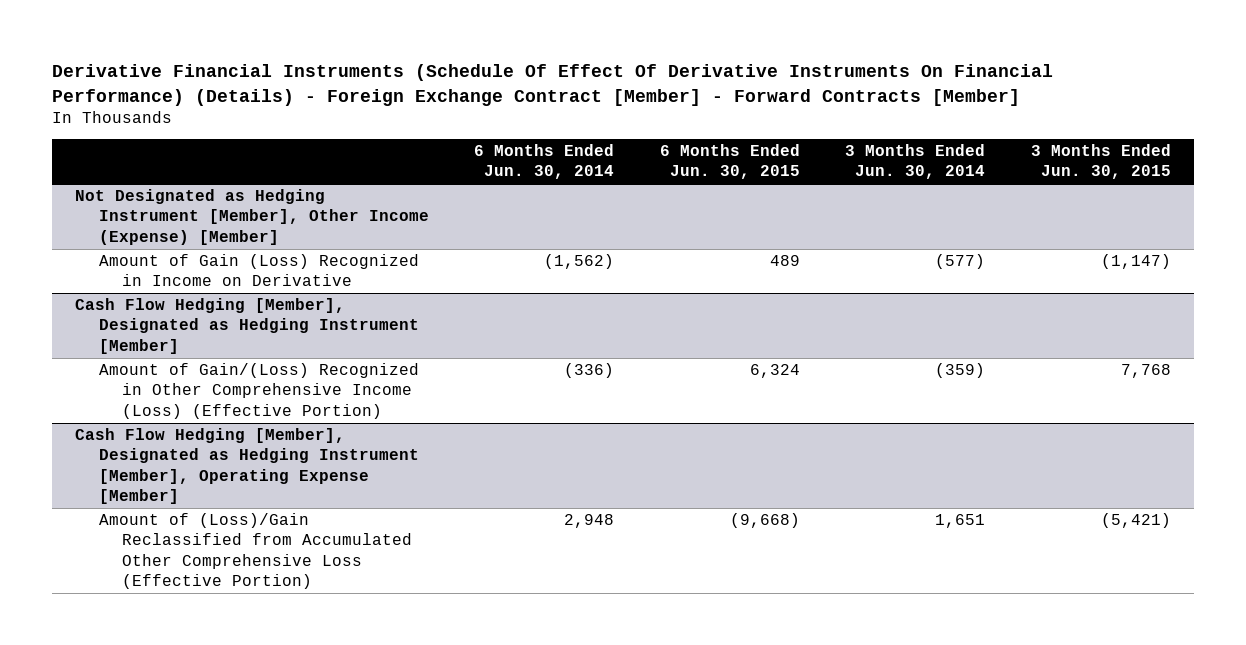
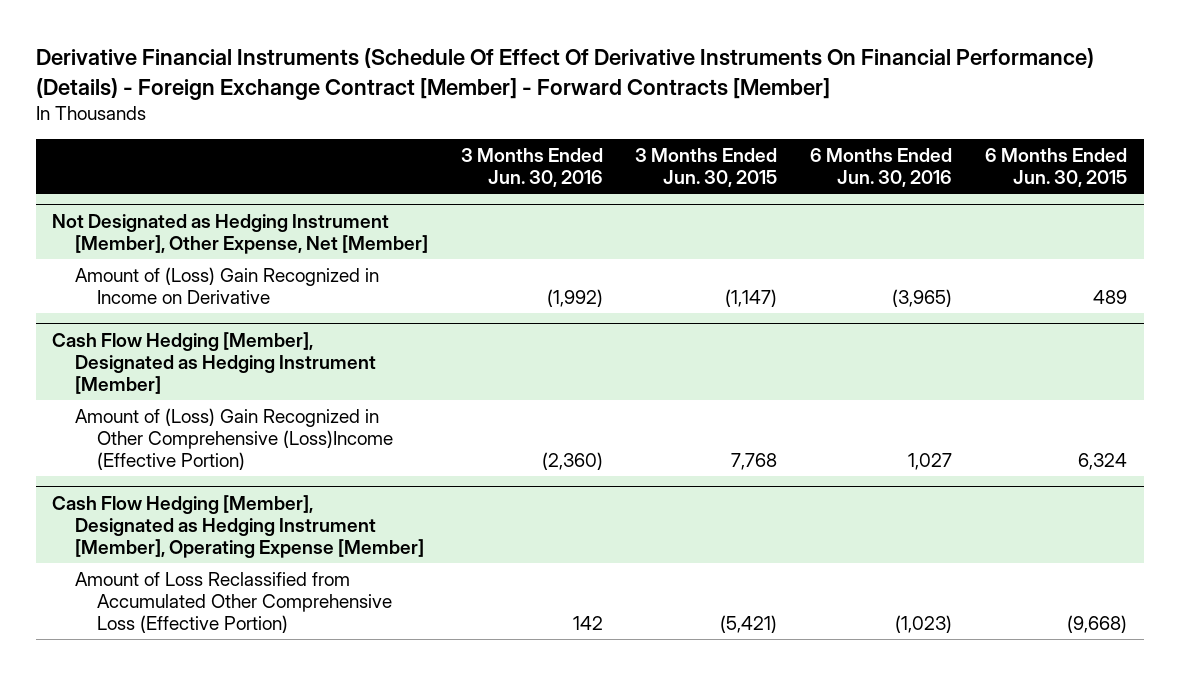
[474,143,615,180] 6 Months Ended Jun. 30, 2014 -> none
[845,143,986,180] 3 Months Ended Jun. 30, 2014 -> none
none -> [460,148,603,188] 3 Months Ended Jun. 30, 2016
none -> [810,148,953,188] 6 Months Ended Jun. 30, 2016
[75,189,429,245] Not Designated as Hedging Instrument [Member], Other Income (Expense) [Member] -> [52,213,428,254] Not Designated as Hedging Instrument [Member], Other Expense, Net [Member]
[98,254,419,287] Amount of Gain (Loss) Recognized in Income on Derivative -> [74,267,379,304] Amount of (Loss) Gain Recognized in Income on Derivative
[98,363,419,419] Amount of Gain/(Loss) Recognized in Other Comprehensive Income (Loss) (Effective Portion) -> [74,408,394,470] Amount of (Loss) Gain Recognized in Other Comprehensive (Loss)Income (Effective Portion)
[98,513,413,589] Amount of (Loss)/Gain Reclassified from Accumulated Other Comprehensive Loss (Effective Portion) -> [74,572,393,633] Amount of Loss Reclassified from Accumulated Other Comprehensive Loss (Effective Portion)

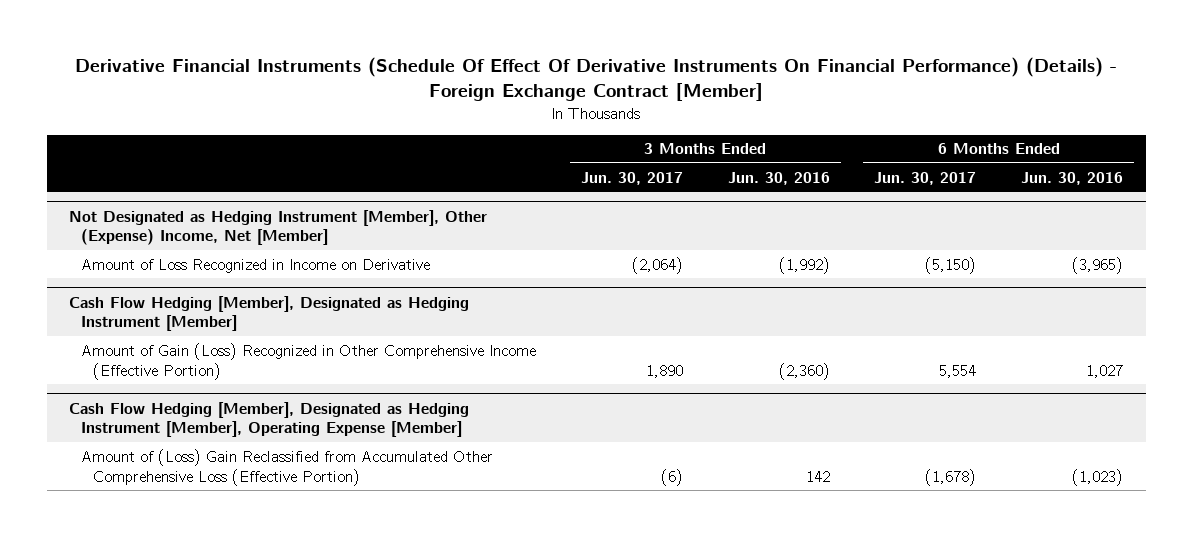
[35,48,1094,100] Derivative Financial Instruments (Schedule Of Effect Of Derivative Instruments On Financial Performance) (Details) - Foreign Exchange Contract [Member] - Forward Contracts [Member] -> [75,56,1118,101] Derivative Financial Instruments (Schedule Of Effect Of Derivative Instruments On Financial Performance) (Details) - Foreign Exchange Contract [Member]
[635,148,778,188] 3 Months Ended Jun. 30, 2015 -> none
[985,148,1128,188] 6 Months Ended Jun. 30, 2015 -> none
none -> [580,171,683,185] Jun. 30, 2017
none -> [874,171,977,185] Jun. 30, 2017
[52,213,428,254] Not Designated as Hedging Instrument [Member], Other Expense, Net [Member] -> [68,209,487,246] Not Designated as Hedging Instrument [Member], Other (Expense) Income, Net [Member]
[74,267,379,304] Amount of (Loss) Gain Recognized in Income on Derivative -> [80,258,430,273] Amount of Loss Recognized in Income on Derivative
[74,408,394,470] Amount of (Loss) Gain Recognized in Other Comprehensive (Loss)Income (Effective Portion) -> [80,342,536,380] Amount of Gain (Loss) Recognized in Other Comprehensive Income (Effective Portion)
[74,572,393,633] Amount of Loss Reclassified from Accumulated Other Comprehensive Loss (Effective Portion) -> [80,448,493,486] Amount of (Loss) Gain Reclassified from Accumulated Other Comprehensive Loss (Effective Portion)

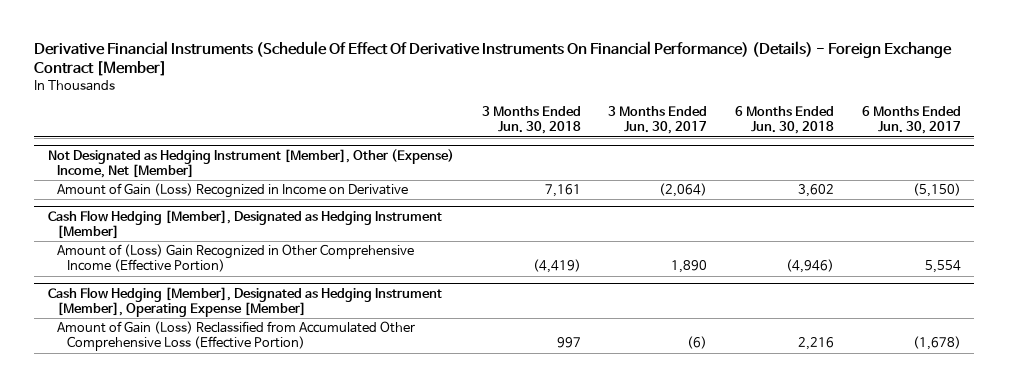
[727,171,830,185] Jun. 30, 2016 -> none
[1021,171,1124,185] Jun. 30, 2016 -> none
none -> [481,106,581,135] 3 Months Ended Jun. 30, 2018
none -> [734,106,834,135] 6 Months Ended Jun. 30, 2018
[80,258,430,273] Amount of Loss Recognized in Income on Derivative -> [57,183,409,199] Amount of Gain (Loss) Recognized in Income on Derivative
[80,342,536,380] Amount of Gain (Loss) Recognized in Other Comprehensive Income (Effective Portion) -> [57,244,415,273] Amount of (Loss) Gain Recognized in Other Comprehensive Income (Effective Portion)
[80,448,493,486] Amount of (Loss) Gain Reclassified from Accumulated Other Comprehensive Loss (Effective Portion) -> [57,321,416,352] Amount of Gain (Loss) Reclassified from Accumulated Other Comprehensive Loss (Effective Portion)

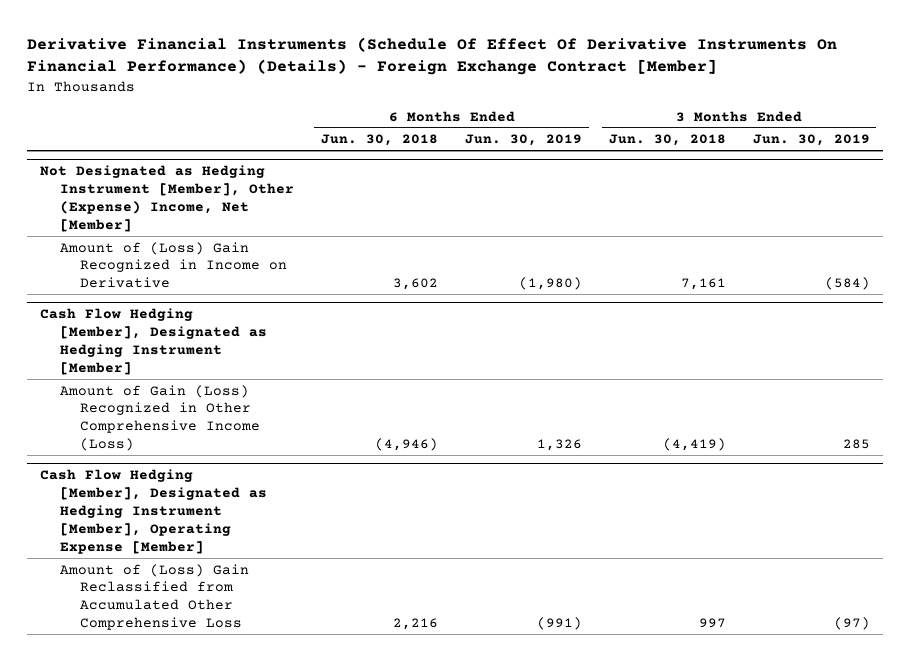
[608,106,708,135] 3 Months Ended Jun. 30, 2017 -> none
[861,106,961,135] 6 Months Ended Jun. 30, 2017 -> none
none -> [464,134,582,147] Jun. 30, 2019
none -> [752,134,870,147] Jun. 30, 2019
[57,183,409,199] Amount of Gain (Loss) Recognized in Income on Derivative -> [60,241,288,289] Amount of (Loss) Gain Recognized in Income on Derivative
[57,244,415,273] Amount of (Loss) Gain Recognized in Other Comprehensive Income (Effective Portion) -> [60,384,261,451] Amount of Gain (Loss) Recognized in Other Comprehensive Income (Loss)
[57,321,416,352] Amount of Gain (Loss) Reclassified from Accumulated Other Comprehensive Loss (Effective Portion) -> [60,563,250,630] Amount of (Loss) Gain Reclassified from Accumulated Other Comprehensive Loss

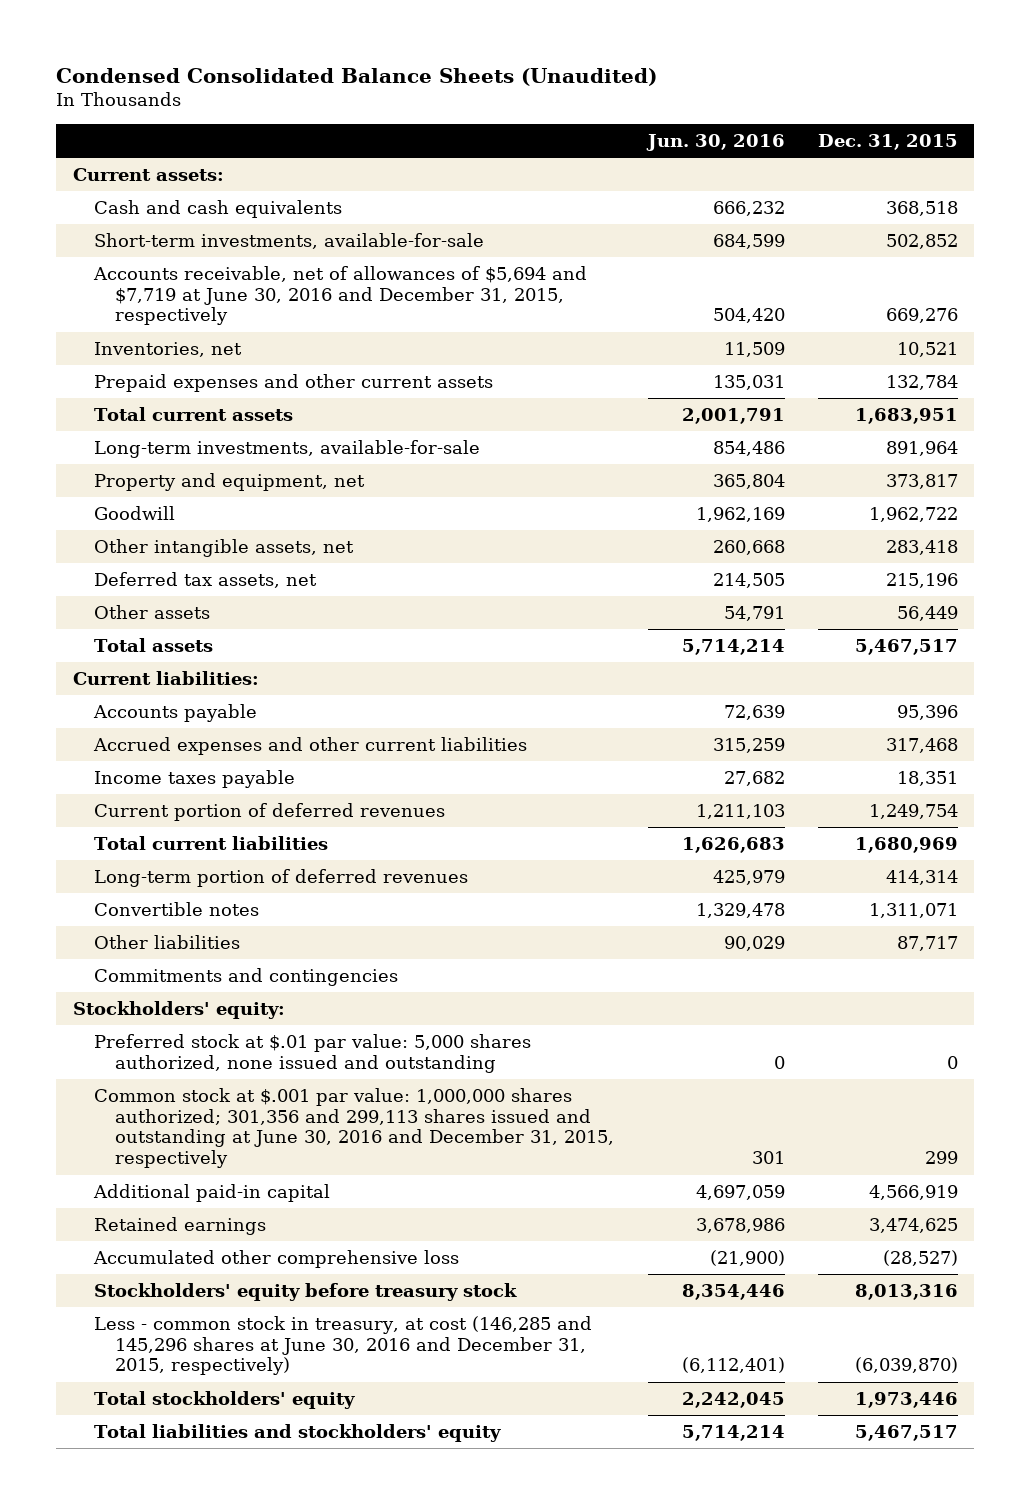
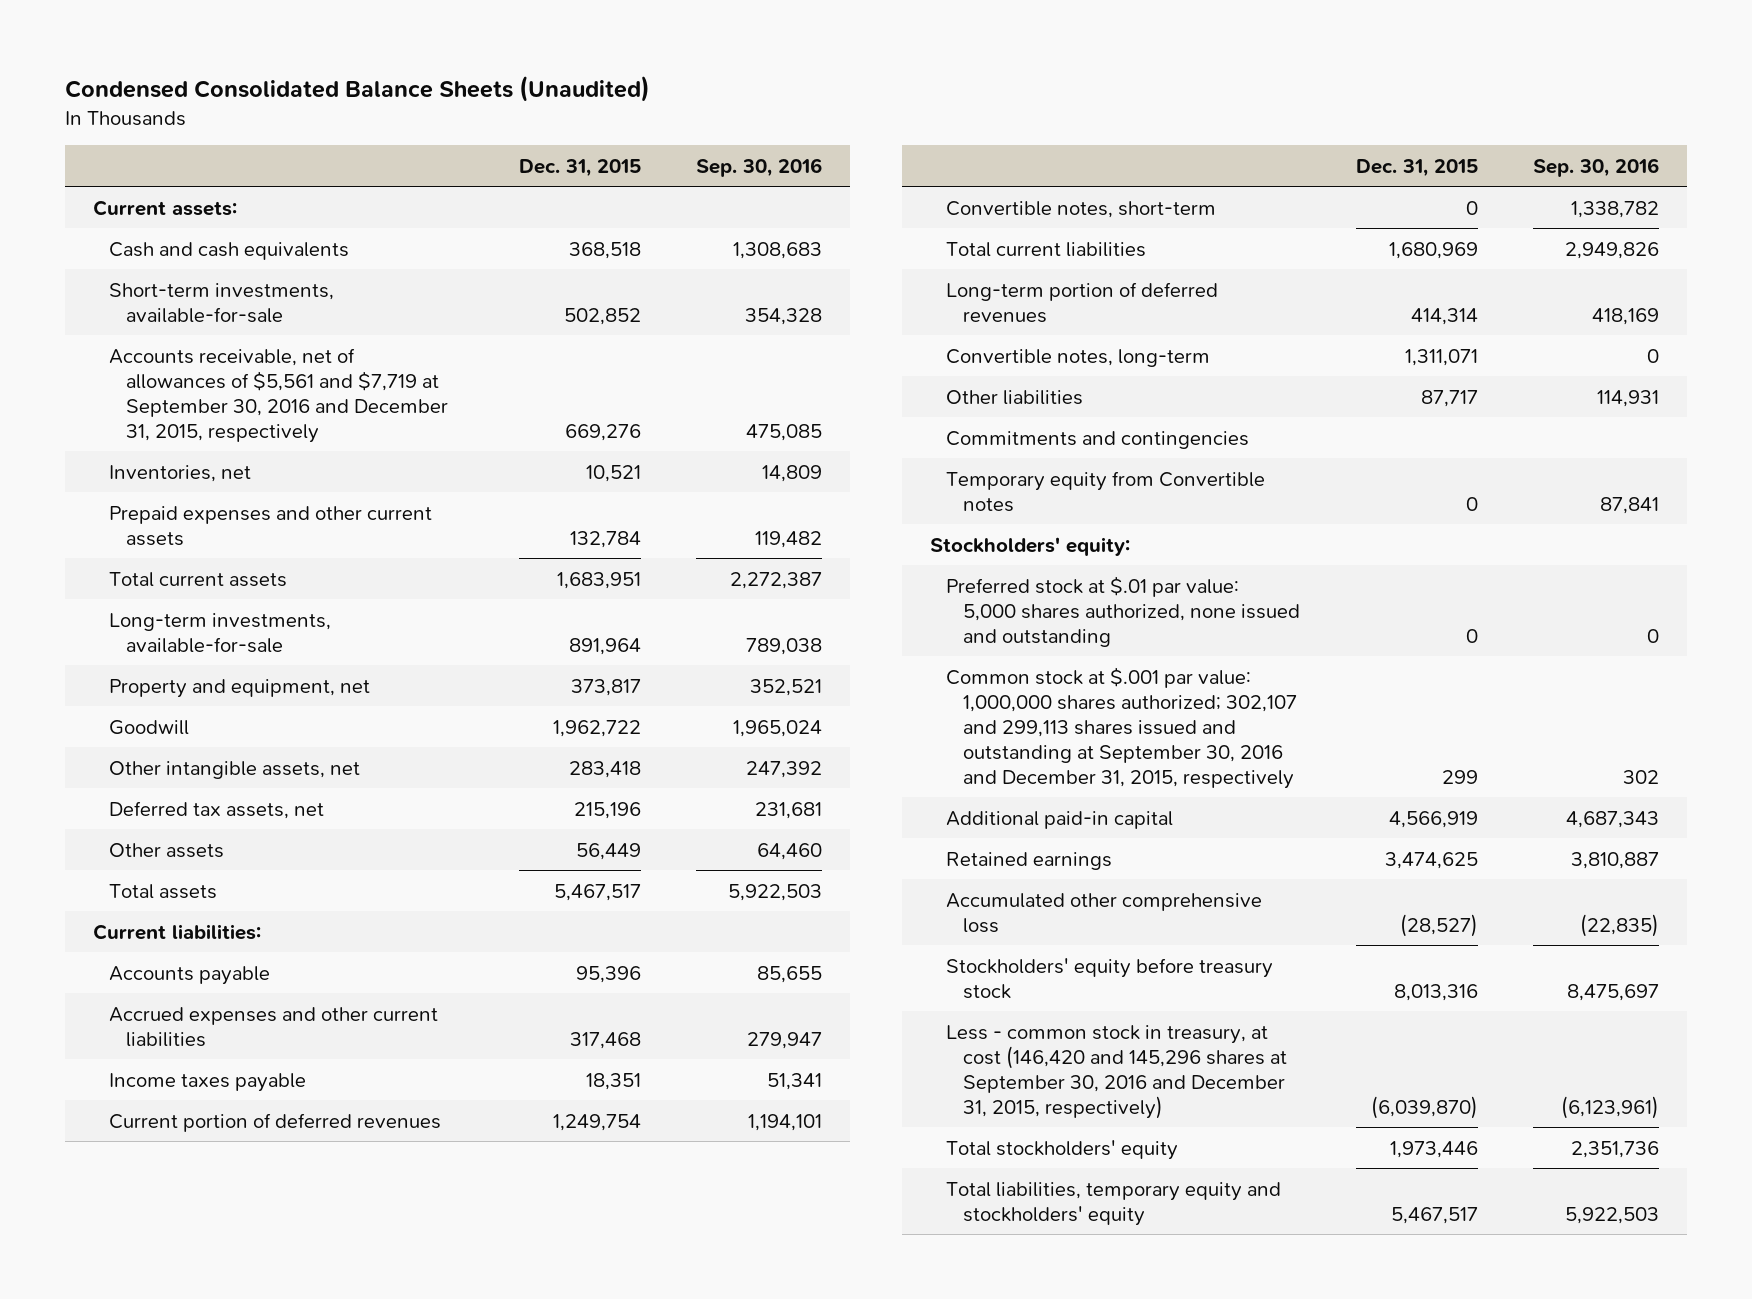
[645,133,785,151] Jun. 30, 2016 -> none
none -> [696,157,823,177] Sep. 30, 2016
[92,266,587,326] Accounts receivable, net of allowances of $5,694 and $7,719 at June 30, 2016 and December 31, 2015, respectively -> [109,347,449,443] Accounts receivable, net of allowances of $5,561 and $7,719 at September 30, 2016 and December 31, 2015, respectively
none -> [946,200,1217,218] Convertible notes, short-term
[93,902,259,917] Convertible notes -> [946,348,1211,367] Convertible notes, long-term
none -> [946,470,1266,512] Temporary equity from Convertible notes
[93,1088,615,1169] Common stock at $.001 par value: 1,000,000 shares authorized; 301,356 and 299,113 shares issued and outstanding at June 30, 2016 and December 31, 2015, respectively -> [946,666,1298,789] Common stock at $.001 par value: 1,000,000 shares authorized; 302,107 and 299,113 shares issued and outstanding at September 30, 2016 and December 31, 2015, respectively
[93,1316,592,1376] Less - common stock in treasury, at cost (146,285 and 145,296 shares at June 30, 2016 and December 31, 2015, respectively) -> [946,1024,1288,1119] Less - common stock in treasury, at cost (146,420 and 145,296 shares at September 30, 2016 and December 31, 2015, respectively)
[93,1424,501,1443] Total liabilities and stockholders' equity -> [946,1181,1282,1226] Total liabilities, temporary equity and stockholders' equity

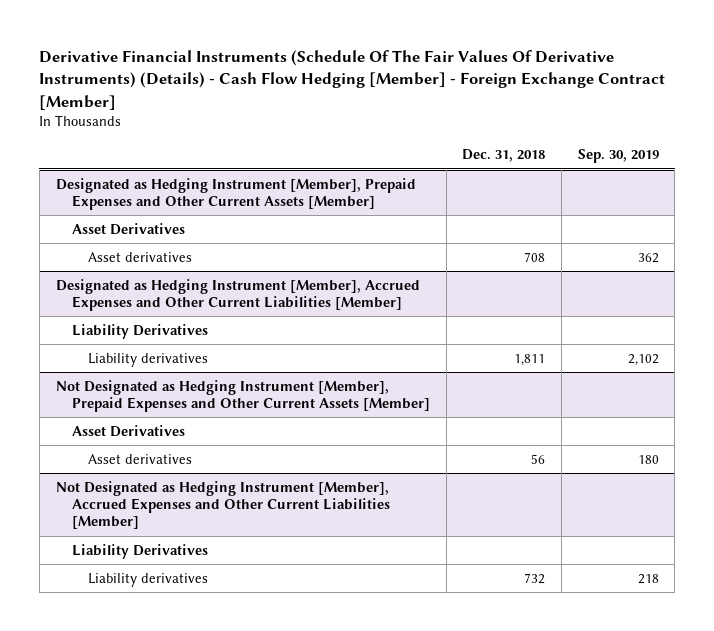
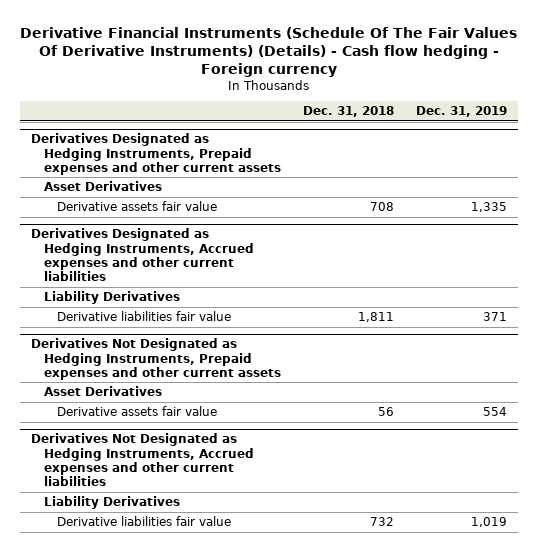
[39,49,666,110] Derivative Financial Instruments (Schedule Of The Fair Values Of Derivative Instruments) (Details) - Cash Flow Hedging [Member] - Foreign Exchange Contract [Member] -> [20,26,518,77] Derivative Financial Instruments (Schedule Of The Fair Values Of Derivative Instruments) (Details) - Cash flow hedging - Foreign currency
[577,149,659,164] Sep. 30, 2019 -> none
none -> [416,106,508,118] Dec. 31, 2019
[55,177,416,210] Designated as Hedging Instrument [Member], Prepaid Expenses and Other Current Assets [Member] -> [30,133,281,175] Derivatives Designated as Hedging Instruments, Prepaid expenses and other current assets
[88,251,193,262] Asset derivatives -> [56,201,217,212] Derivative assets fair value
[55,278,420,311] Designated as Hedging Instrument [Member], Accrued Expenses and Other Current Liabilities [Member] -> [30,228,254,282] Derivatives Designated as Hedging Instruments, Accrued expenses and other current liabilities
[88,352,209,367] Liability derivatives -> [56,311,231,322] Derivative liabilities fair value
[55,379,430,412] Not Designated as Hedging Instrument [Member], Prepaid Expenses and Other Current Assets [Member] -> [30,338,281,380] Derivatives Not Designated as Hedging Instruments, Prepaid expenses and other current assets
[88,453,193,464] Asset derivatives -> [56,406,217,417] Derivative assets fair value
[55,480,390,530] Not Designated as Hedging Instrument [Member], Accrued Expenses and Other Current Liabilities [Member] -> [30,433,254,487] Derivatives Not Designated as Hedging Instruments, Accrued expenses and other current liabilities
[88,572,209,587] Liability derivatives -> [56,516,231,527] Derivative liabilities fair value

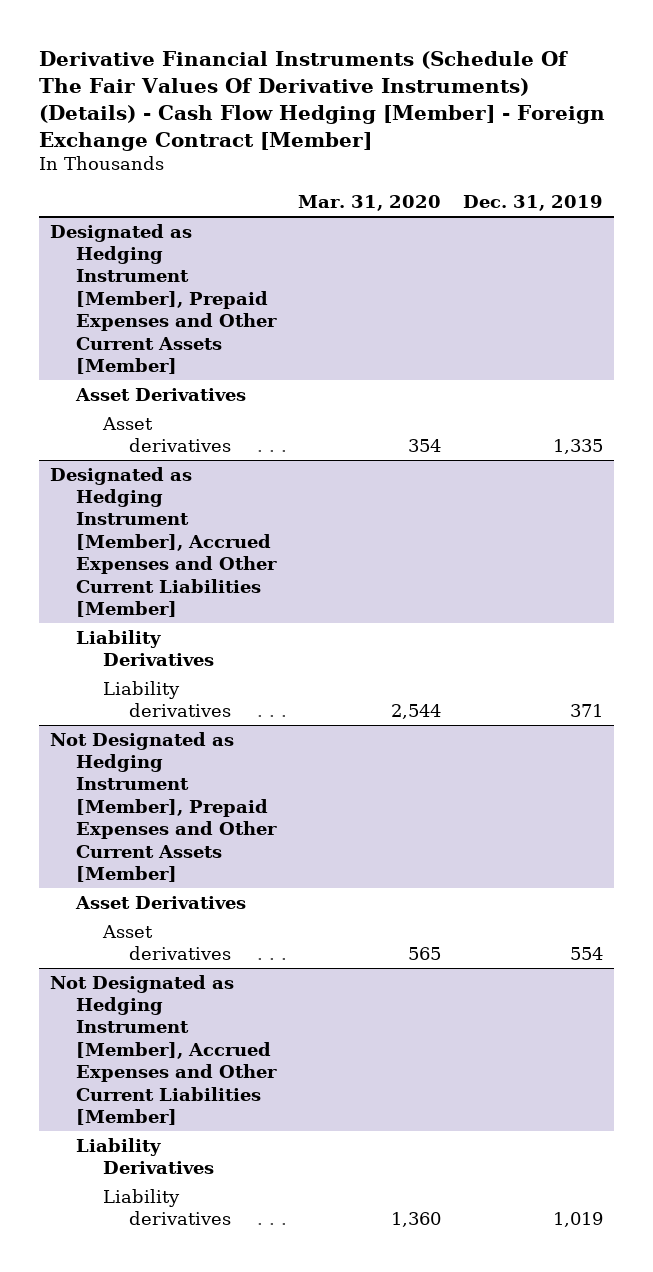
[20,26,518,77] Derivative Financial Instruments (Schedule Of The Fair Values Of Derivative Instruments) (Details) - Cash flow hedging - Foreign currency -> [38,50,605,151] Derivative Financial Instruments (Schedule Of The Fair Values Of Derivative Instruments) (Details) - Cash Flow Hedging [Member] - Foreign Exchange Contract [Member]
[302,106,394,118] Dec. 31, 2018 -> none
none -> [298,195,442,212] Mar. 31, 2020
[30,133,281,175] Derivatives Designated as Hedging Instruments, Prepaid expenses and other current assets -> [49,223,278,374] Designated as Hedging Instrument [Member], Prepaid Expenses and Other Current Assets [Member]
[56,201,217,212] Derivative assets fair value -> [101,416,232,453] Asset derivatives
[30,228,254,282] Derivatives Designated as Hedging Instruments, Accrued expenses and other current liabilities -> [49,466,278,617] Designated as Hedging Instrument [Member], Accrued Expenses and Other Current Liabilities [Member]
[56,311,231,322] Derivative liabilities fair value -> [102,680,232,718] Liability derivatives
[30,338,281,380] Derivatives Not Designated as Hedging Instruments, Prepaid expenses and other current assets -> [49,731,278,882] Not Designated as Hedging Instrument [Member], Prepaid Expenses and Other Current Assets [Member]
[56,406,217,417] Derivative assets fair value -> [101,924,232,961] Asset derivatives
[30,433,254,487] Derivatives Not Designated as Hedging Instruments, Accrued expenses and other current liabilities -> [49,974,278,1125] Not Designated as Hedging Instrument [Member], Accrued Expenses and Other Current Liabilities [Member]
[56,516,231,527] Derivative liabilities fair value -> [102,1188,232,1226] Liability derivatives

